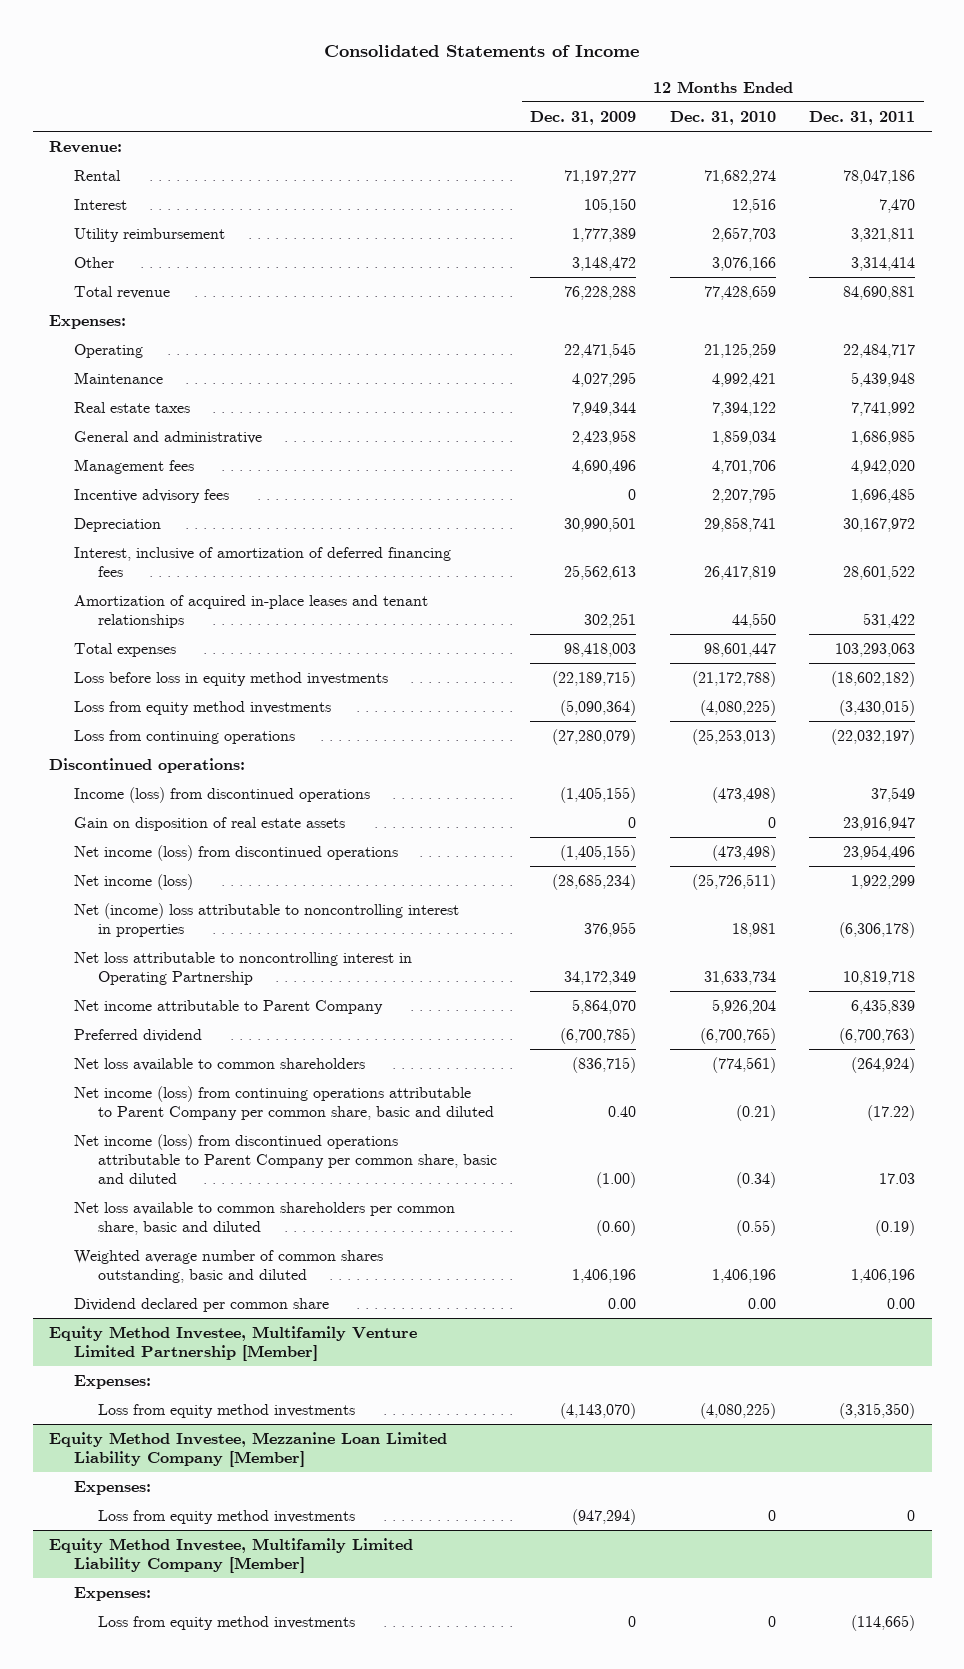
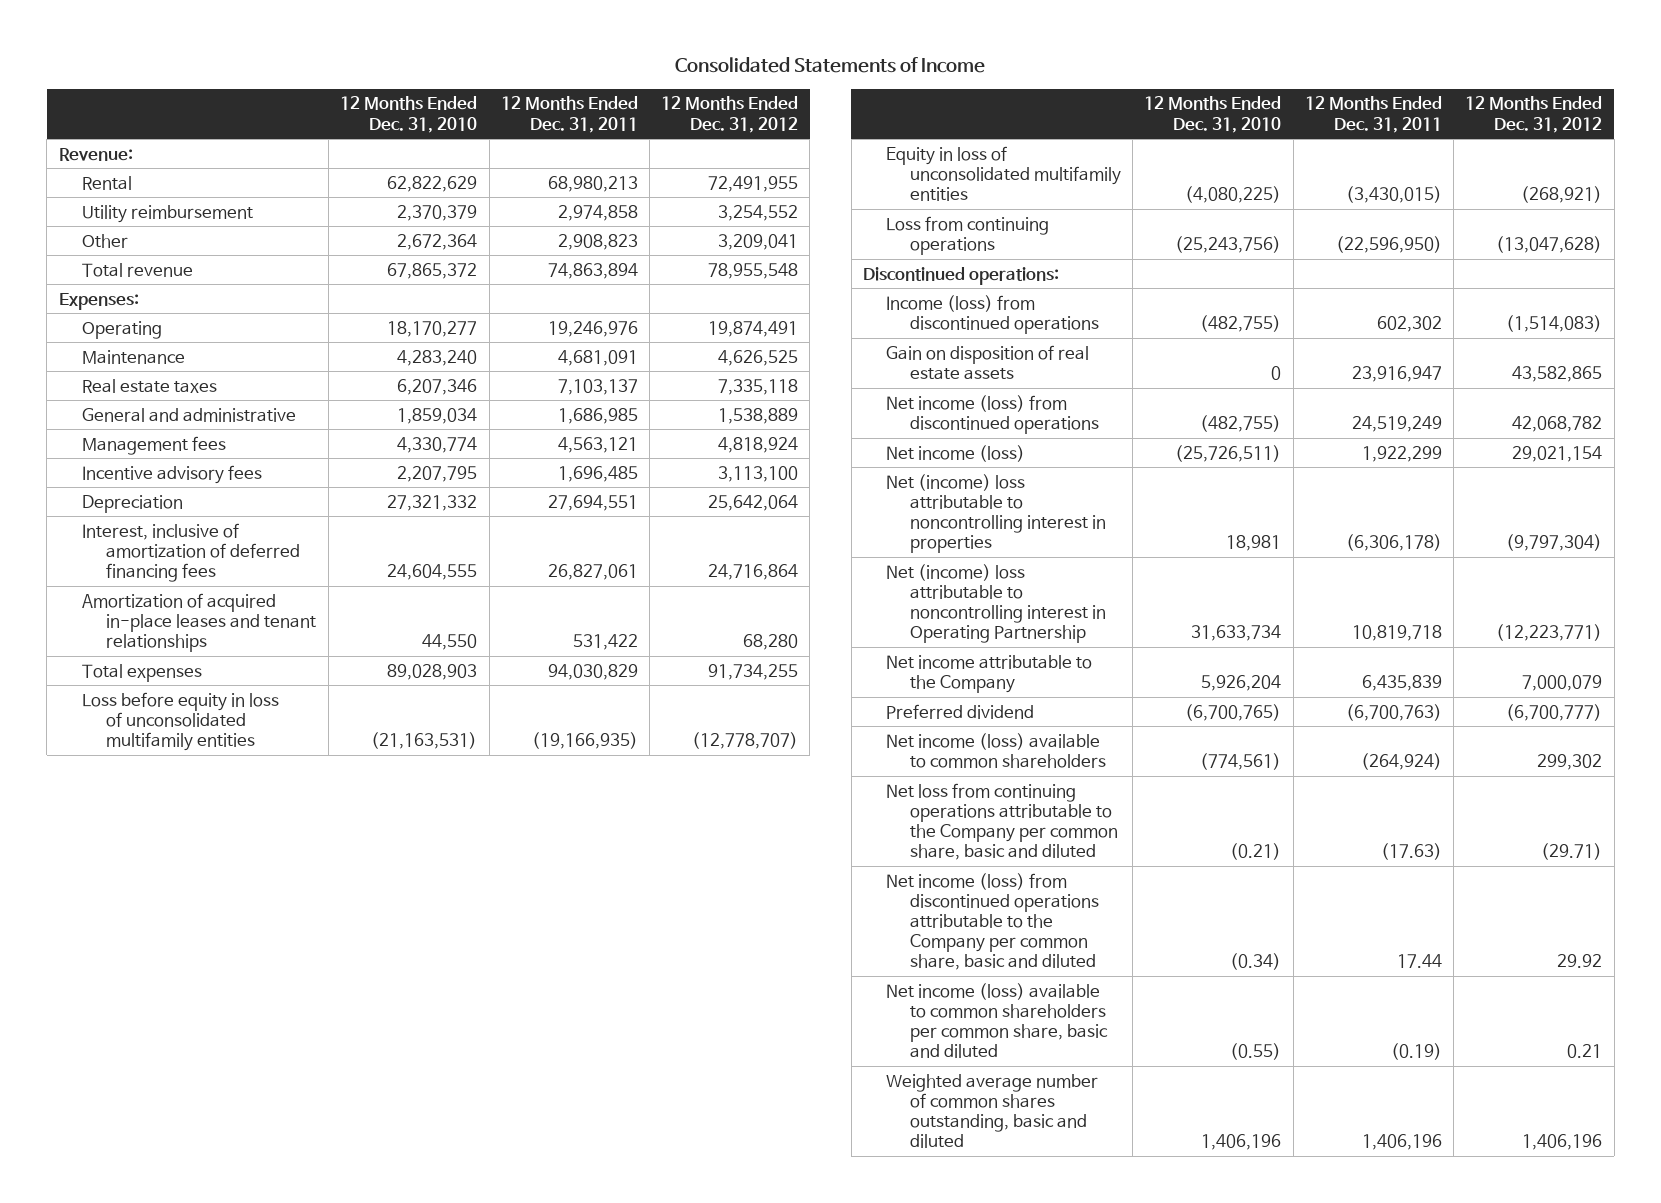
[530,110,637,125] Dec. 31, 2009 -> none
none -> [661,96,799,133] 12 Months Ended Dec. 31, 2012
[73,199,127,211] Interest -> none
[703,170,776,185] 71,682,274 -> [387,175,478,192] 62,822,629
[843,170,916,185] 78,047,186 -> [547,175,638,192] 68,980,213
[711,227,776,243] 2,657,703 -> [397,204,478,221] 2,370,379
[851,228,916,243] 3,321,811 -> [557,204,638,221] 2,974,858
[711,257,776,272] 3,076,166 -> [397,233,478,250] 2,672,364
[851,257,916,272] 3,314,414 -> [557,233,638,250] 2,908,823
[703,285,776,301] 77,428,659 -> [387,262,478,279] 67,865,372
[843,286,916,301] 84,690,881 -> [547,262,638,279] 74,863,894
[703,343,776,359] 21,125,259 -> [387,320,478,337] 18,170,277
[843,344,916,359] 22,484,717 -> [547,320,638,337] 19,246,976
[711,373,776,388] 4,992,421 -> [397,349,478,366] 4,283,240
[851,372,916,388] 5,439,948 -> [557,349,638,366] 4,681,091
[711,402,776,417] 7,394,122 -> [397,378,478,395] 6,207,346
[851,402,916,417] 7,741,992 -> [557,378,638,395] 7,103,137
[711,460,776,475] 4,701,706 -> [397,436,478,453] 4,330,774
[851,460,916,475] 4,942,020 -> [557,436,638,453] 4,563,121
[703,517,776,533] 29,858,741 -> [387,494,478,511] 27,321,332
[843,518,916,533] 30,167,972 -> [547,494,638,511] 27,694,551
[703,565,776,580] 26,417,819 -> [387,563,478,580] 24,604,555
[843,564,916,580] 28,601,522 -> [547,563,638,580] 26,827,061
[703,643,776,658] 98,601,447 -> [387,663,478,680] 89,028,903
[835,643,916,658] 103,293,063 -> [547,663,638,680] 94,030,829
[73,672,388,687] Loss before loss in equity method investments -> [82,691,280,751] Loss before equity in loss of unconsolidated multifamily entities
[691,671,776,688] (21,172,788) -> [371,731,478,749] (21,163,531)
[831,671,916,688] (18,602,182) -> [531,731,638,749] (19,166,935)
[73,701,331,716] Loss from equity method investments -> [886,145,1122,201] Equity in loss of unconsolidated multifamily entities
[691,729,776,746] (25,253,013) -> [1175,235,1282,253] (25,243,756)
[831,729,916,746] (22,032,197) -> [1335,235,1442,253] (22,596,950)
[711,787,776,804] (473,498) -> [1200,314,1282,332] (482,755)
[871,787,916,803] 37,549 -> [1376,315,1442,332] 602,302
[711,845,776,862] (473,498) -> [1200,414,1282,432] (482,755)
[843,845,916,861] 23,954,496 -> [1351,415,1442,432] 24,519,249
[73,952,412,985] Net loss attributable to noncontrolling interest in Operating Partnership -> [886,563,1107,644] Net (income) loss attributable to noncontrolling interest in Operating Partnership
[73,1000,383,1015] Net income attributable to Parent Company -> [886,654,1093,693] Net income attributable to the Company
[73,1058,365,1072] Net loss available to common shareholders -> [886,732,1107,768] Net income (loss) available to common shareholders
[73,1086,494,1120] Net income (loss) from continuing operations attributable to Parent Company per common share, basic and diluted -> [886,782,1119,861] Net loss from continuing operations attributable to the Company per common share, basic and diluted
[867,1104,916,1121] (17.22) -> [1380,843,1442,861] (17.63)
[73,1134,497,1184] Net income (loss) from discontinued operations attributable to Parent Company per common share, basic and diluted -> [886,872,1100,971] Net income (loss) from discontinued operations attributable to the Company per common share, basic and diluted
[879,1172,916,1184] 17.03 -> [1396,954,1442,969] 17.44
[73,1202,455,1235] Net loss available to common shareholders per common share, basic and diluted -> [886,982,1109,1059] Net income (loss) available to common shareholders per common share, basic and diluted
[73,1298,329,1313] Dividend declared per common share -> none
[49,1326,418,1361] Equity Method Investee, Multifamily Venture Limited Partnership [Member] -> none
[73,1375,151,1390] Expenses: -> none
[97,1404,355,1419] Loss from equity method investments -> none
[49,1432,448,1467] Equity Method Investee, Mezzanine Loan Limited Liability Company [Member] -> none
[73,1481,151,1496] Expenses: -> none
[97,1510,355,1525] Loss from equity method investments -> none
[49,1538,414,1573] Equity Method Investee, Multifamily Limited Liability Company [Member] -> none
[73,1587,151,1602] Expenses: -> none
[97,1616,355,1631] Loss from equity method investments -> none

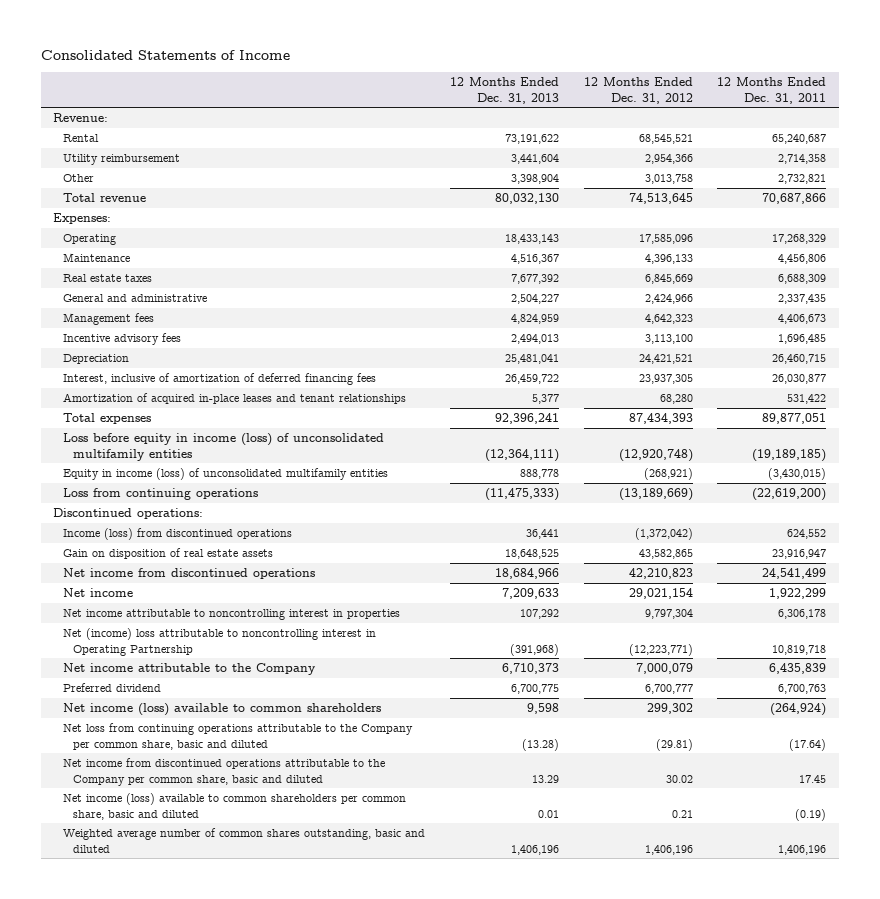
[340,96,478,133] 12 Months Ended Dec. 31, 2010 -> none
none -> [449,77,559,104] 12 Months Ended Dec. 31, 2013
[547,175,638,192] 68,980,213 -> [772,134,827,145] 65,240,687
[708,175,799,192] 72,491,955 -> [638,134,693,145] 68,545,521
[557,204,638,221] 2,974,858 -> [778,154,827,165] 2,714,358
[718,204,799,221] 3,254,552 -> [644,154,693,165] 2,954,366
[557,233,638,250] 2,908,823 -> [778,174,827,185] 2,732,821
[718,233,799,250] 3,209,041 -> [644,174,693,185] 3,013,758
[547,262,638,279] 74,863,894 -> [762,193,827,205] 70,687,866
[708,262,799,279] 78,955,548 -> [628,193,693,205] 74,513,645
[547,320,638,337] 19,246,976 -> [772,234,827,245] 17,268,329
[708,320,799,337] 19,874,491 -> [638,234,693,245] 17,585,096
[557,349,638,366] 4,681,091 -> [778,254,827,265] 4,456,806
[718,349,799,366] 4,626,525 -> [644,254,693,265] 4,396,133
[557,378,638,395] 7,103,137 -> [778,274,827,285] 6,688,309
[718,378,799,395] 7,335,118 -> [644,274,693,285] 6,845,669
[557,407,638,424] 1,686,985 -> [778,294,827,305] 2,337,435
[718,407,799,424] 1,538,889 -> [644,294,693,305] 2,424,966
[557,436,638,453] 4,563,121 -> [778,314,827,325] 4,406,673
[718,436,799,453] 4,818,924 -> [644,314,693,325] 4,642,323
[547,494,638,511] 27,694,551 -> [772,354,827,365] 26,460,715
[708,494,799,511] 25,642,064 -> [638,354,693,365] 24,421,521
[547,563,638,580] 26,827,061 -> [772,374,827,385] 26,030,877
[708,563,799,580] 24,716,864 -> [638,374,693,385] 23,937,305
[547,663,638,680] 94,030,829 -> [762,413,827,425] 89,877,051
[708,663,799,680] 91,734,255 -> [628,413,693,425] 87,434,393
[82,691,280,751] Loss before equity in loss of unconsolidated multifamily entities -> [63,433,385,461] Loss before equity in income (loss) of unconsolidated multifamily entities
[531,731,638,749] (19,166,935) -> [752,448,827,462] (19,189,185)
[692,731,799,749] (12,778,707) -> [618,448,693,462] (12,920,748)
[886,145,1122,201] Equity in loss of unconsolidated multifamily entities -> [63,468,389,481] Equity in income (loss) of unconsolidated multifamily entities
[1335,235,1442,253] (22,596,950) -> [752,488,827,502] (22,619,200)
[1496,235,1603,253] (13,047,628) -> [618,488,693,502] (13,189,669)
[1376,315,1442,332] 602,302 -> [787,529,827,540] 624,552
[1506,314,1603,332] (1,514,083) -> [634,528,693,541] (1,372,042)
[886,394,1100,434] Net income (loss) from discontinued operations -> [63,568,316,580] Net income from discontinued operations
[1351,415,1442,432] 24,519,249 -> [762,568,827,580] 24,541,499
[1512,415,1603,432] 42,068,782 -> [628,568,693,580] 42,210,823
[886,444,1026,462] Net income (loss) -> [63,588,134,598] Net income
[886,473,1107,554] Net (income) loss attributable to noncontrolling interest in properties -> [63,609,401,621] Net income attributable to noncontrolling interest in properties
[1345,534,1442,552] (6,306,178) -> [778,609,827,620] 6,306,178
[1506,534,1603,552] (9,797,304) -> [644,609,693,620] 9,797,304
[1345,703,1442,721] (6,700,763) -> [778,684,827,695] 6,700,763
[1506,703,1603,721] (6,700,777) -> [644,684,693,695] 6,700,777
[1380,843,1442,861] (17.63) -> [789,738,827,751] (17.64)
[1541,843,1603,861] (29.71) -> [655,738,693,751] (29.81)
[886,872,1100,971] Net income (loss) from discontinued operations attributable to the Company per common share, basic and diluted -> [63,758,386,786] Net income from discontinued operations attributable to the Company per common share, basic and diluted
[1396,954,1442,969] 17.44 -> [799,774,827,783] 17.45
[1557,954,1603,969] 29.92 -> [665,774,693,783] 30.02

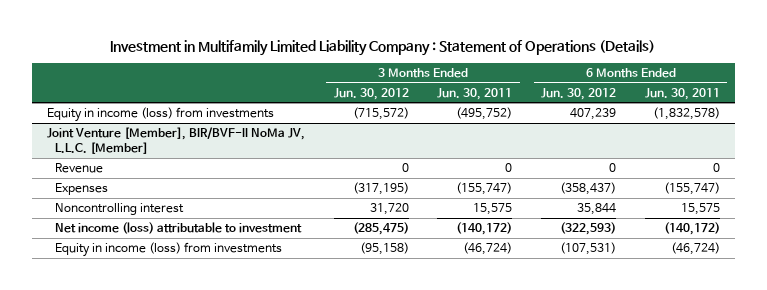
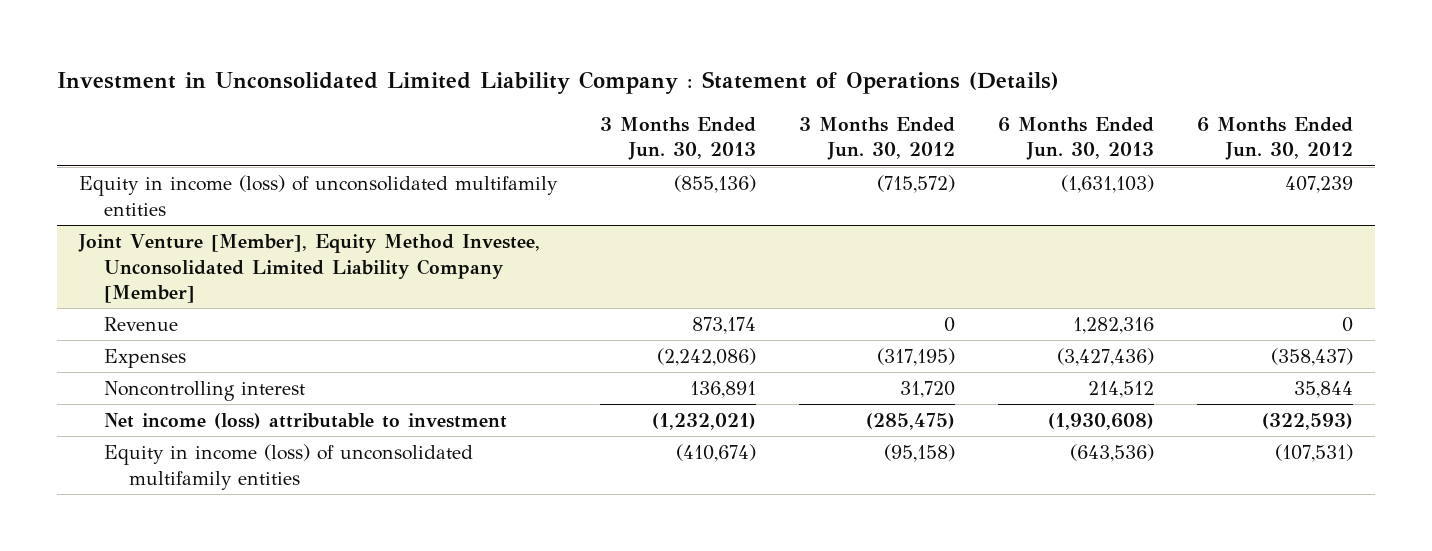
[110,39,656,56] Investment in Multifamily Limited Liability Company : Statement of Operations (Details) -> [57,70,1060,94] Investment in Unconsolidated Limited Liability Company : Statement of Operations (Details)
[437,87,513,100] Jun. 30, 2011 -> none
[645,87,721,100] Jun. 30, 2011 -> none
none -> [599,116,756,161] 3 Months Ended Jun. 30, 2013
none -> [998,116,1155,161] 6 Months Ended Jun. 30, 2013
[46,127,305,155] Joint Venture [Member], BIR/BVF-II NoMa JV, L.L.C. [Member] -> none
[46,107,274,123] Equity in income (loss) from investments -> [78,175,558,216] Equity in income (loss) of unconsolidated multifamily entities
none -> [77,234,540,304] Joint Venture [Member], Equity Method Investee, Unconsolidated Limited Liability Company [Member]
[55,242,283,258] Equity in income (loss) from investments -> [103,444,473,490] Equity in income (loss) of unconsolidated multifamily entities

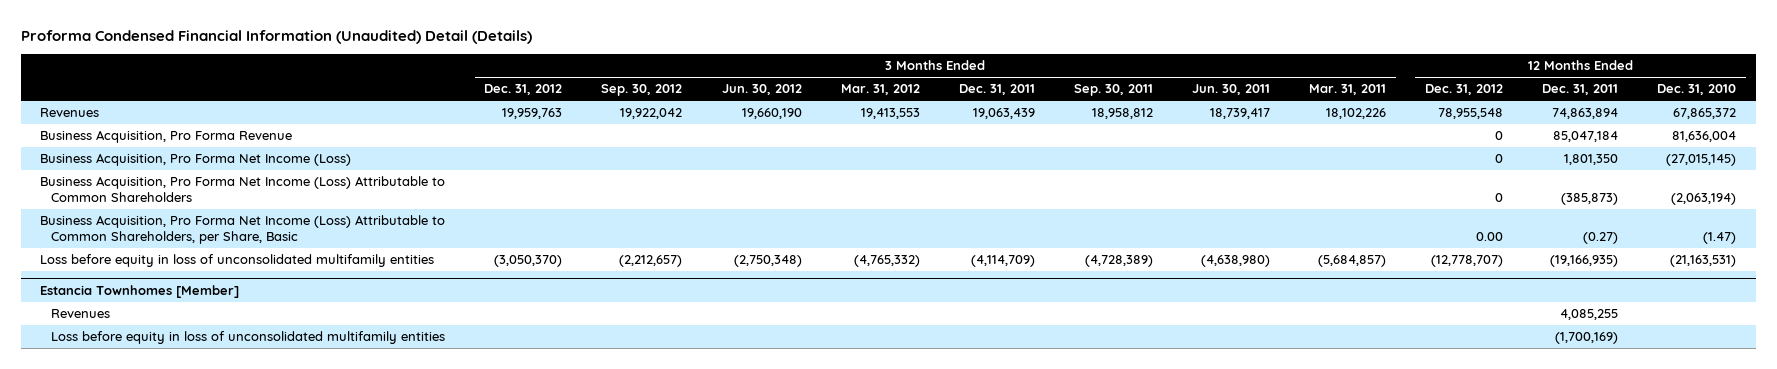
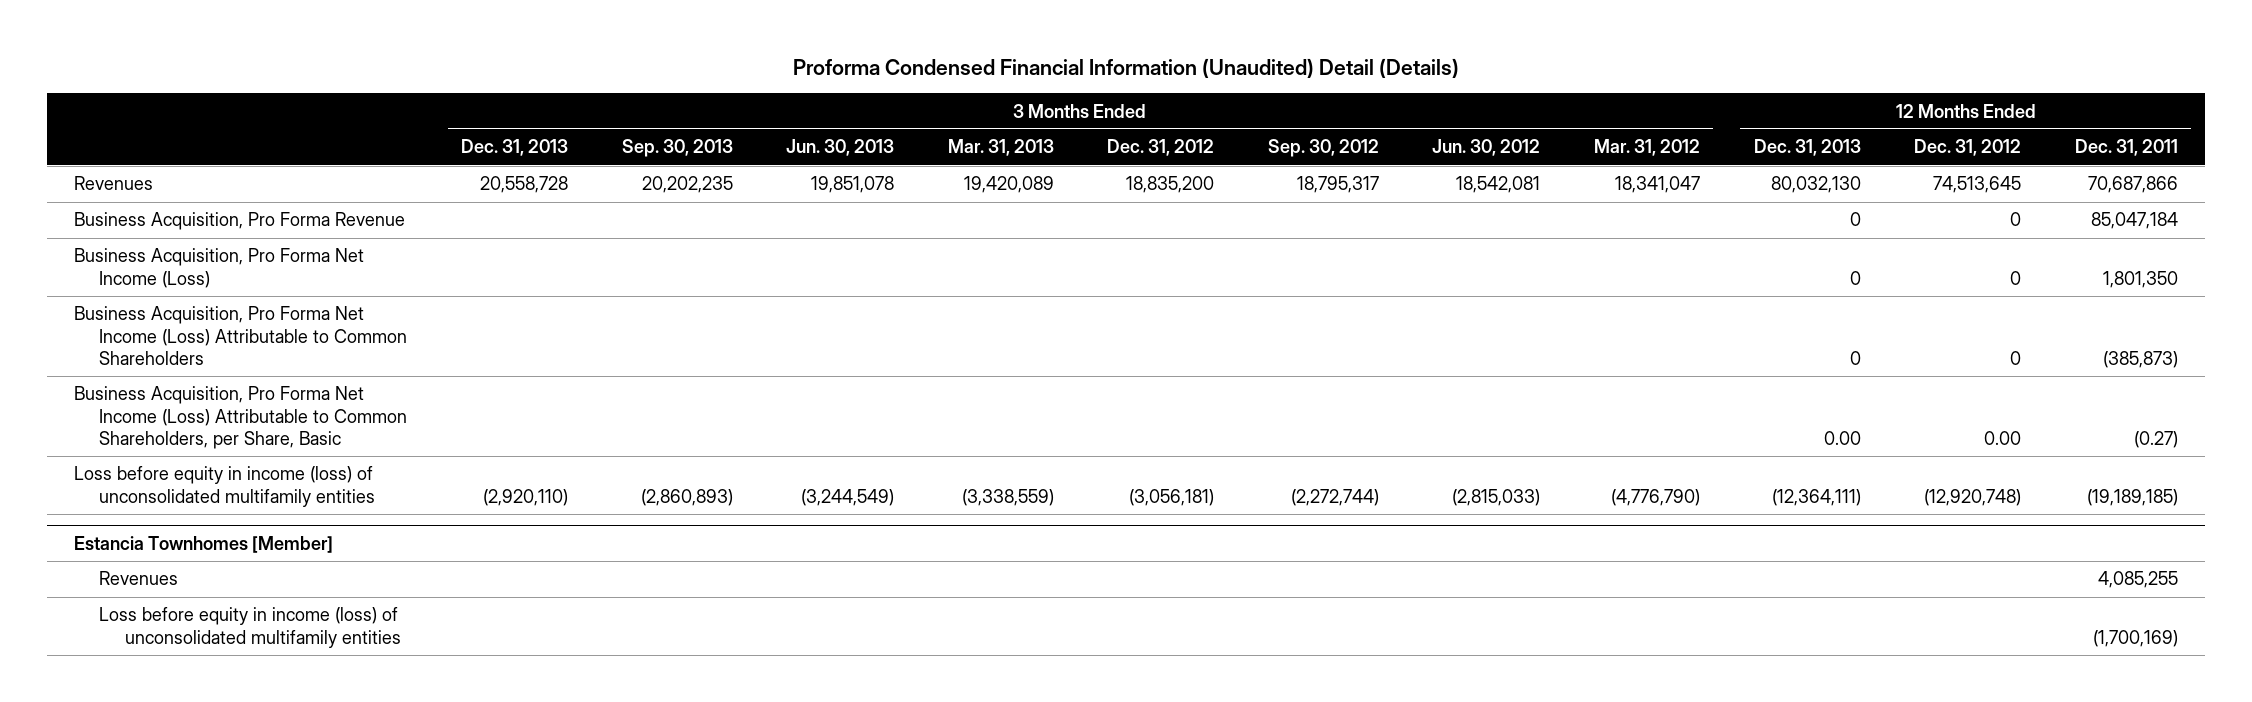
[958,84,1035,96] Dec. 31, 2011 -> none
[1073,84,1153,97] Sep. 30, 2011 -> none
[1191,84,1270,96] Jun. 30, 2011 -> none
[1308,84,1386,96] Mar. 31, 2011 -> none
[1657,84,1737,96] Dec. 31, 2010 -> none
none -> [460,139,568,157] Dec. 31, 2013
none -> [621,139,733,158] Sep. 30, 2013
none -> [786,139,895,157] Jun. 30, 2013
none -> [947,139,1054,157] Mar. 31, 2013
none -> [1753,139,1861,157] Dec. 31, 2013
[502,108,563,120] 19,959,763 -> [1126,176,1215,194] 18,835,200
[620,108,683,120] 19,922,042 -> [1296,176,1379,194] 18,795,317
[741,108,802,120] 19,660,190 -> [1456,176,1541,194] 18,542,081
[860,108,920,120] 19,413,553 -> [1615,176,1701,194] 18,341,047
[1438,108,1504,120] 78,955,548 -> [1933,176,2022,194] 74,513,645
[1552,108,1619,120] 74,863,894 -> [2087,176,2178,194] 70,687,866
[40,254,435,268] Loss before equity in loss of unconsolidated multifamily entities -> [73,466,376,507] Loss before equity in income (loss) of unconsolidated multifamily entities
[494,255,563,268] (3,050,370) -> [1129,488,1215,506] (3,056,181)
[619,255,683,268] (2,212,657) -> [1290,488,1379,506] (2,272,744)
[733,255,802,268] (2,750,348) -> [1452,488,1541,506] (2,815,033)
[853,255,920,268] (4,765,332) -> [1611,488,1701,506] (4,776,790)
[1431,255,1504,268] (12,778,707) -> [1924,488,2022,506] (12,920,748)
[1550,255,1619,268] (19,166,935) -> [2086,488,2178,506] (19,189,185)
[50,331,445,345] Loss before equity in loss of unconsolidated multifamily entities -> [99,607,401,648] Loss before equity in income (loss) of unconsolidated multifamily entities

